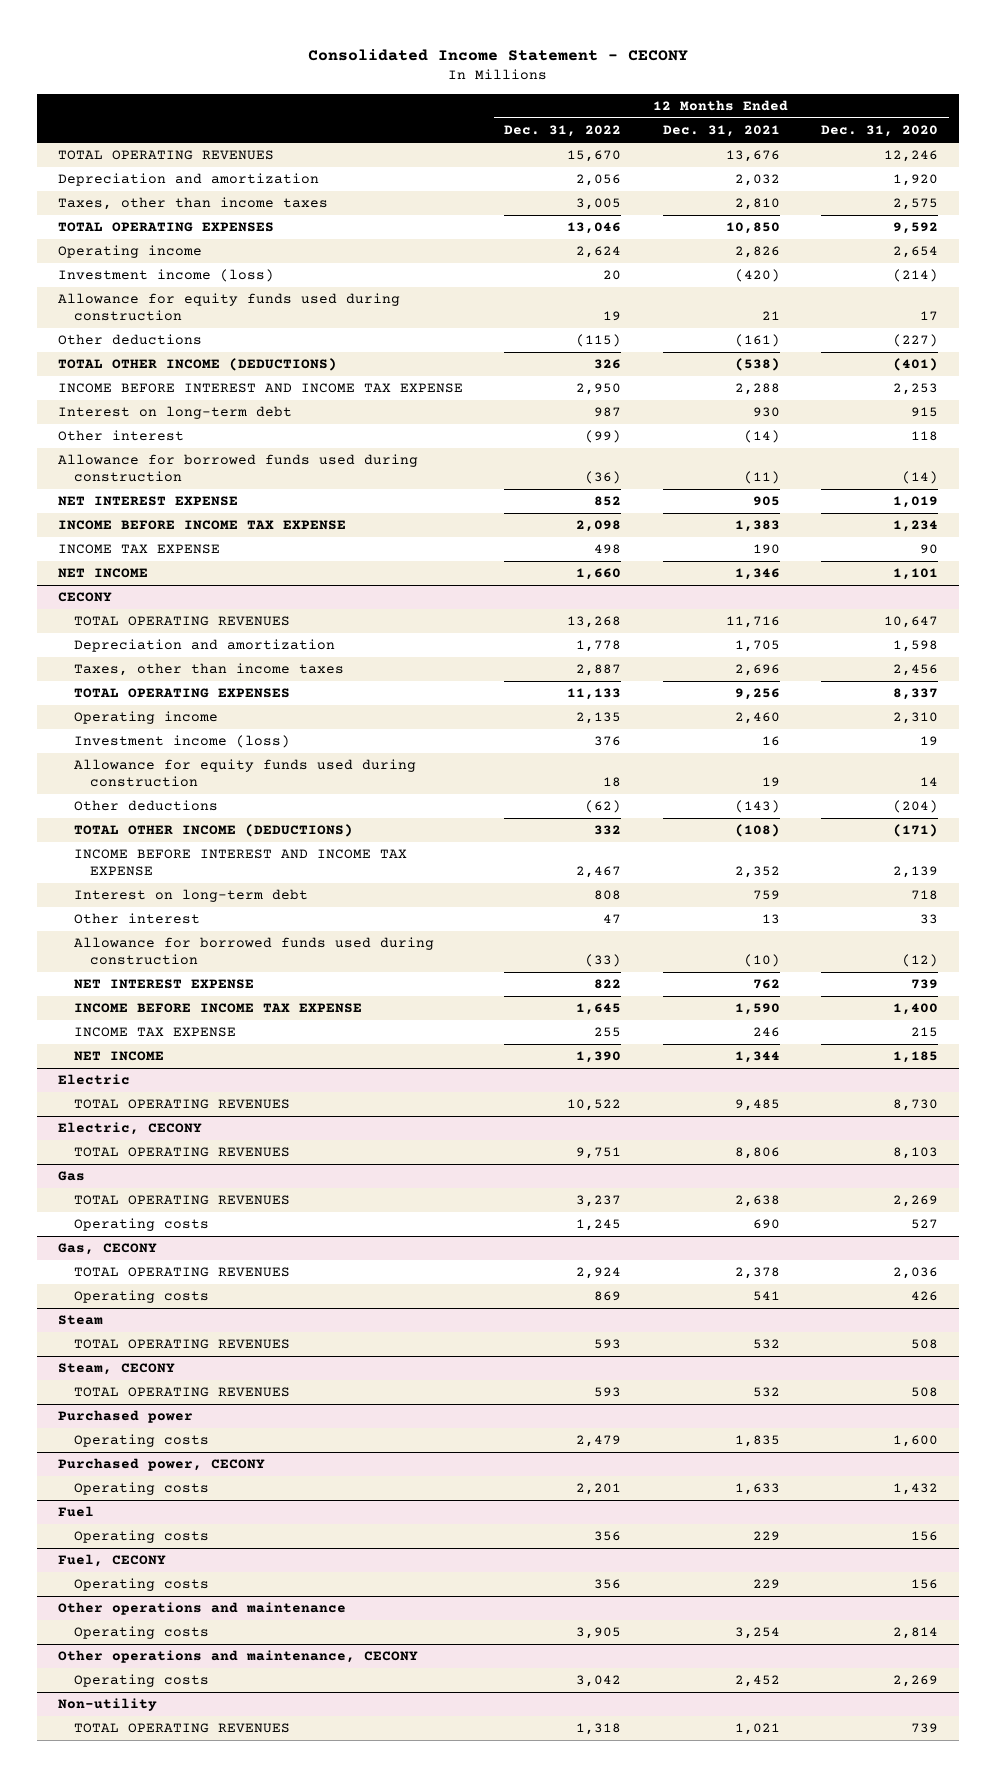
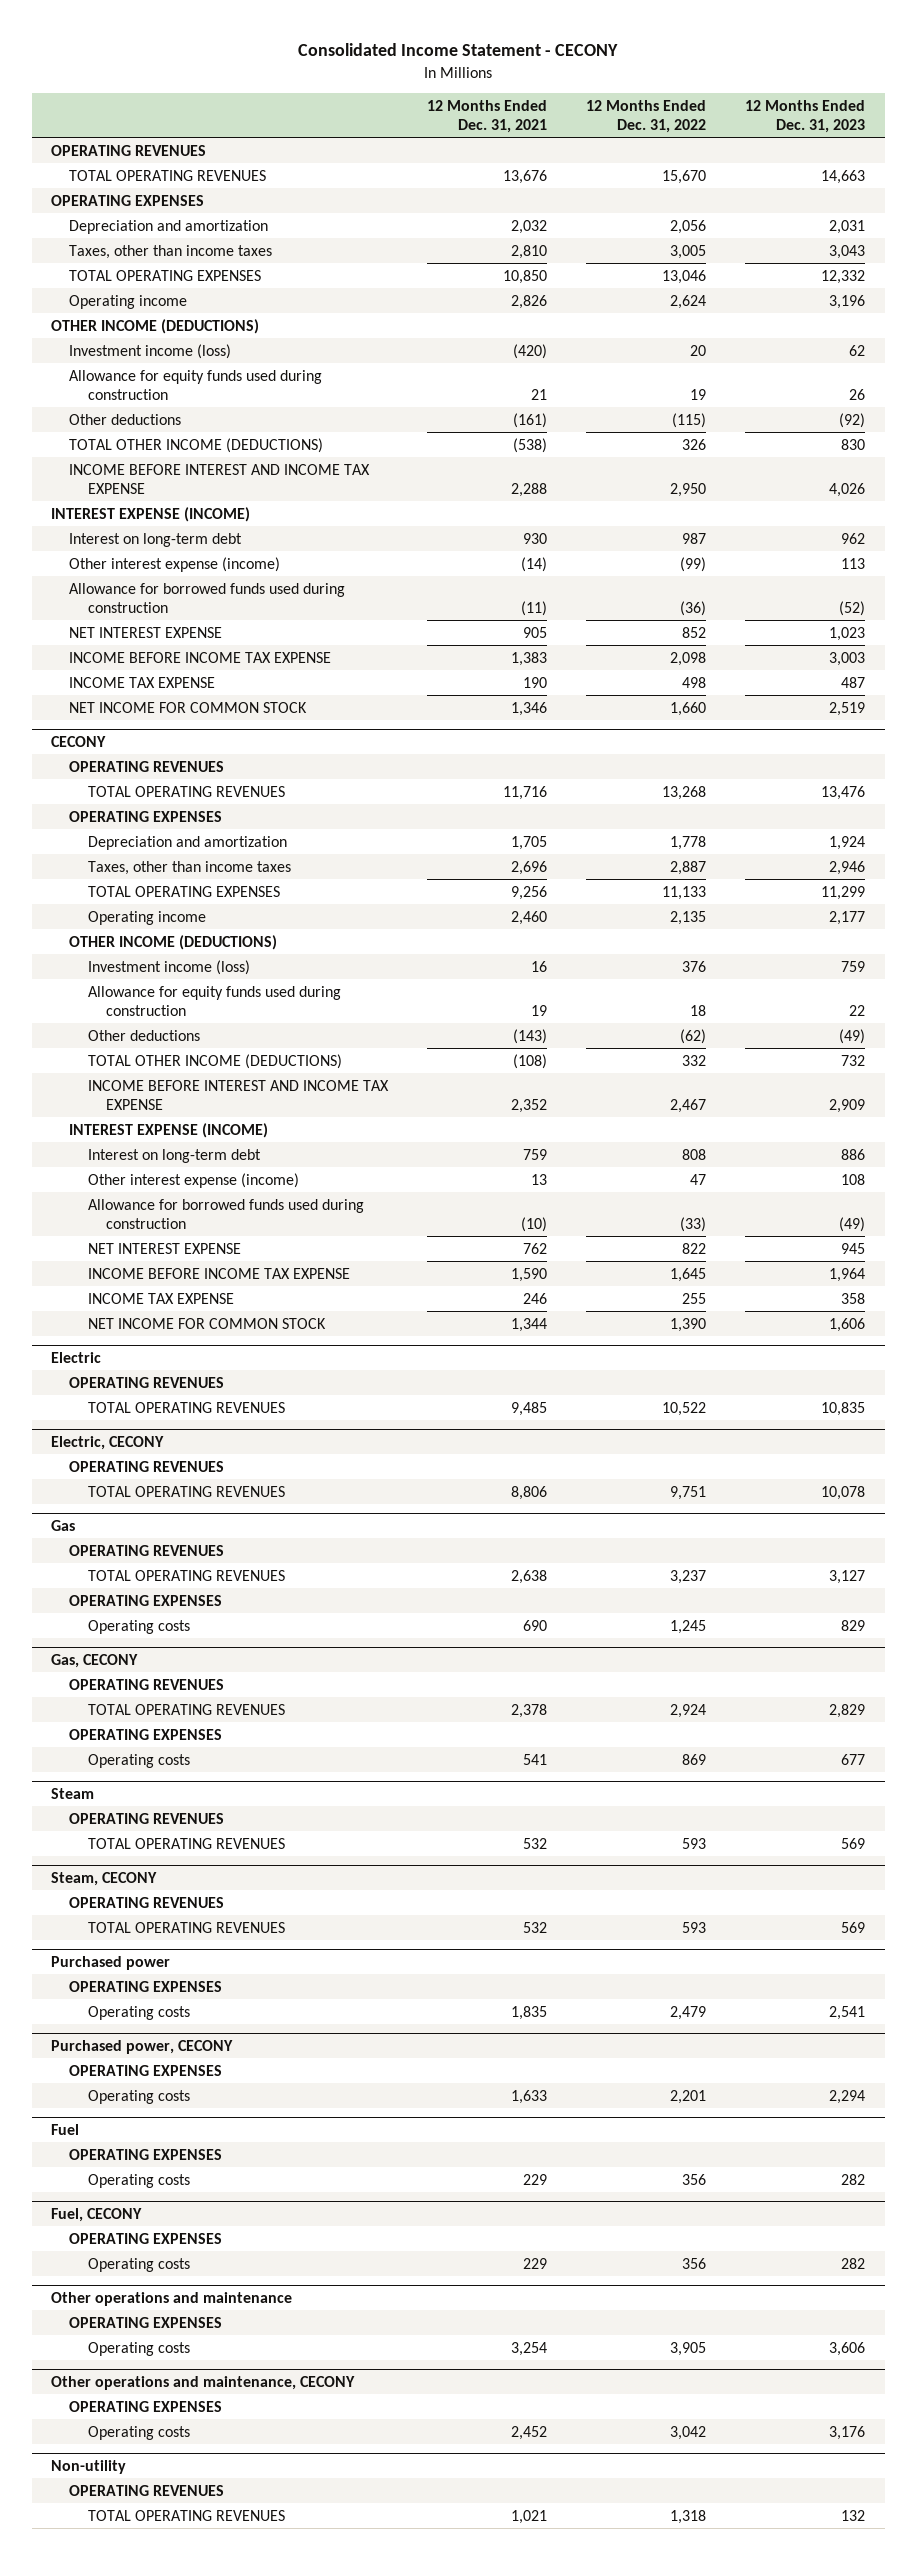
[821,125,939,138] Dec. 31, 2020 -> none
none -> [745,99,866,134] 12 Months Ended Dec. 31, 2023
none -> [51,144,207,156] OPERATING REVENUES
none -> [51,194,205,206] OPERATING EXPENSES
none -> [51,318,260,334] OTHER INCOME (DEDUCTIONS)
none -> [51,506,251,522] INTEREST EXPENSE (INCOME)
[58,430,185,442] Other interest -> [69,556,281,572] Other interest expense (income)
[58,568,149,579] NET INCOME -> [69,701,308,713] NET INCOME FOR COMMON STOCK
none -> [69,760,225,772] OPERATING REVENUES
none -> [69,810,223,822] OPERATING EXPENSES
none -> [69,934,278,950] OTHER INCOME (DEDUCTIONS)
none -> [69,1122,269,1138] INTEREST EXPENSE (INCOME)
[73,913,200,925] Other interest -> [87,1172,299,1188] Other interest expense (income)
[73,1051,164,1062] NET INCOME -> [87,1317,326,1329] NET INCOME FOR COMMON STOCK
none -> [69,1376,225,1388] OPERATING REVENUES
none -> [69,1460,225,1472] OPERATING REVENUES
none -> [69,1544,225,1556] OPERATING REVENUES
none -> [69,1594,223,1606] OPERATING EXPENSES
none -> [69,1678,225,1690] OPERATING REVENUES
none -> [69,1728,223,1740] OPERATING EXPENSES
none -> [69,1812,225,1824] OPERATING REVENUES
none -> [69,1896,225,1908] OPERATING REVENUES
none -> [69,1980,223,1992] OPERATING EXPENSES
none -> [69,2064,223,2076] OPERATING EXPENSES
none -> [69,2148,223,2160] OPERATING EXPENSES
none -> [69,2232,223,2244] OPERATING EXPENSES
none -> [69,2316,223,2328] OPERATING EXPENSES
none -> [69,2400,223,2412] OPERATING EXPENSES
none -> [69,2484,225,2496] OPERATING REVENUES

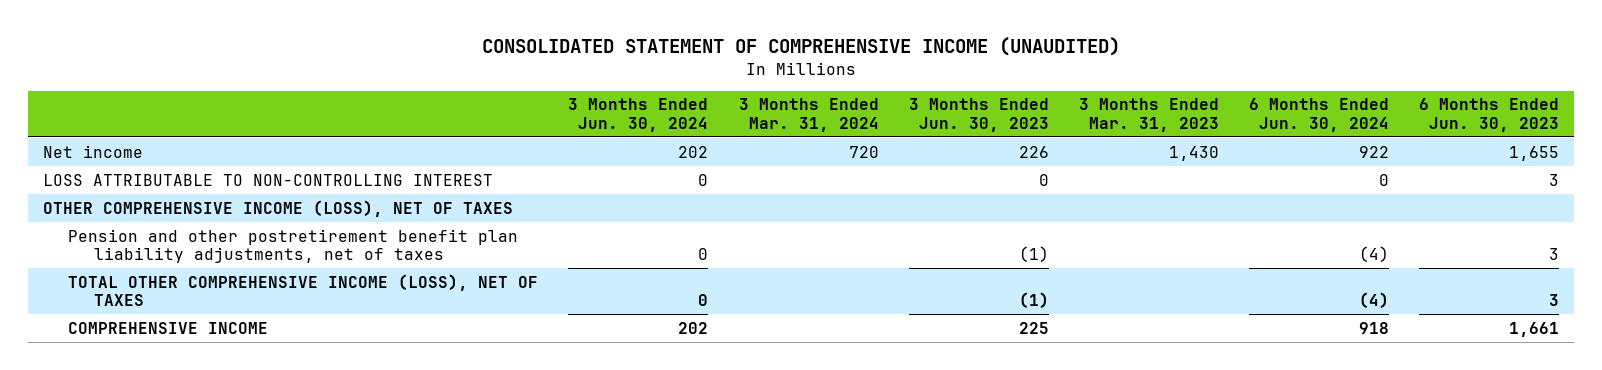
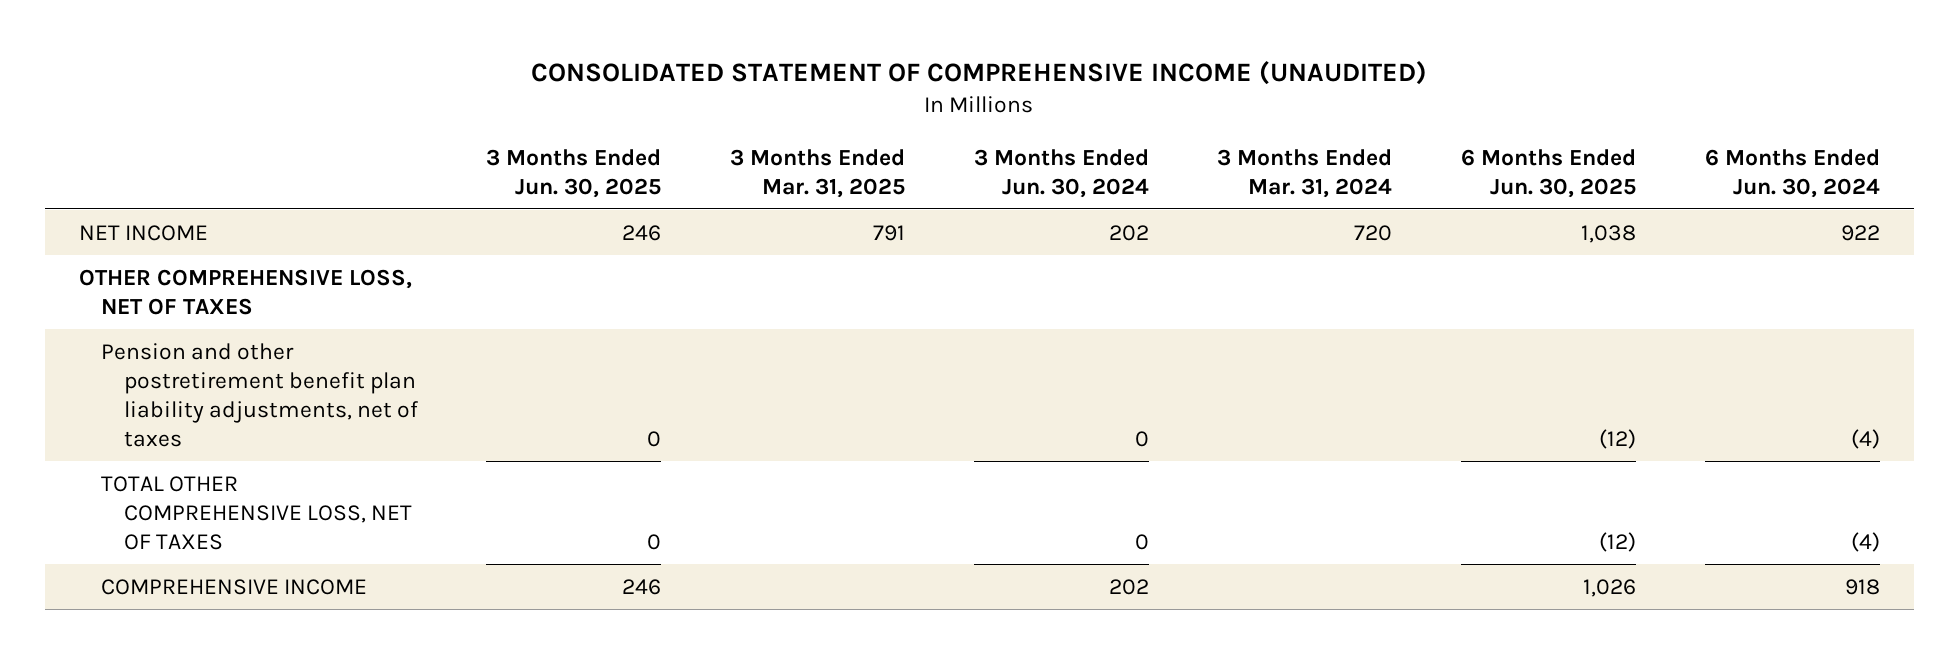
[908,98,1049,132] 3 Months Ended Jun. 30, 2023 -> none
[1078,98,1219,132] 3 Months Ended Mar. 31, 2023 -> none
[1418,98,1559,132] 6 Months Ended Jun. 30, 2023 -> none
none -> [486,148,662,198] 3 Months Ended Jun. 30, 2025
none -> [730,148,906,198] 3 Months Ended Mar. 31, 2025
none -> [1460,148,1636,198] 6 Months Ended Jun. 30, 2025
[43,173,494,186] LOSS ATTRIBUTABLE TO NON-CONTROLLING INTEREST -> none
[43,144,144,158] Net income -> [78,224,208,241] NET INCOME
[43,199,514,217] OTHER COMPREHENSIVE INCOME (LOSS), NET OF TAXES -> [78,268,412,315] OTHER COMPREHENSIVE LOSS, NET OF TAXES
[68,273,539,307] TOTAL OTHER COMPREHENSIVE INCOME (LOSS), NET OF TAXES -> [101,475,412,551] TOTAL OTHER COMPREHENSIVE LOSS, NET OF TAXES

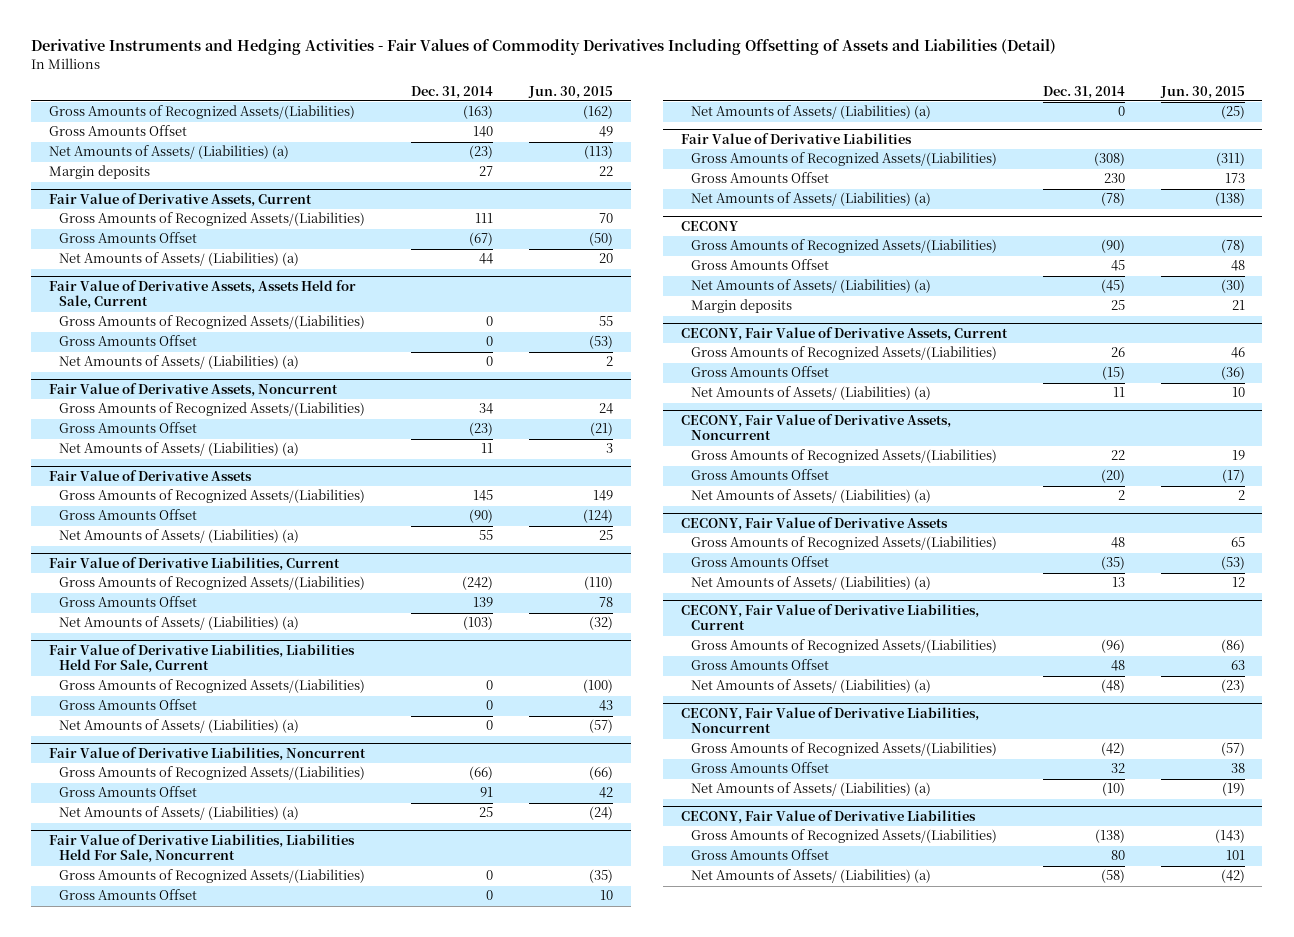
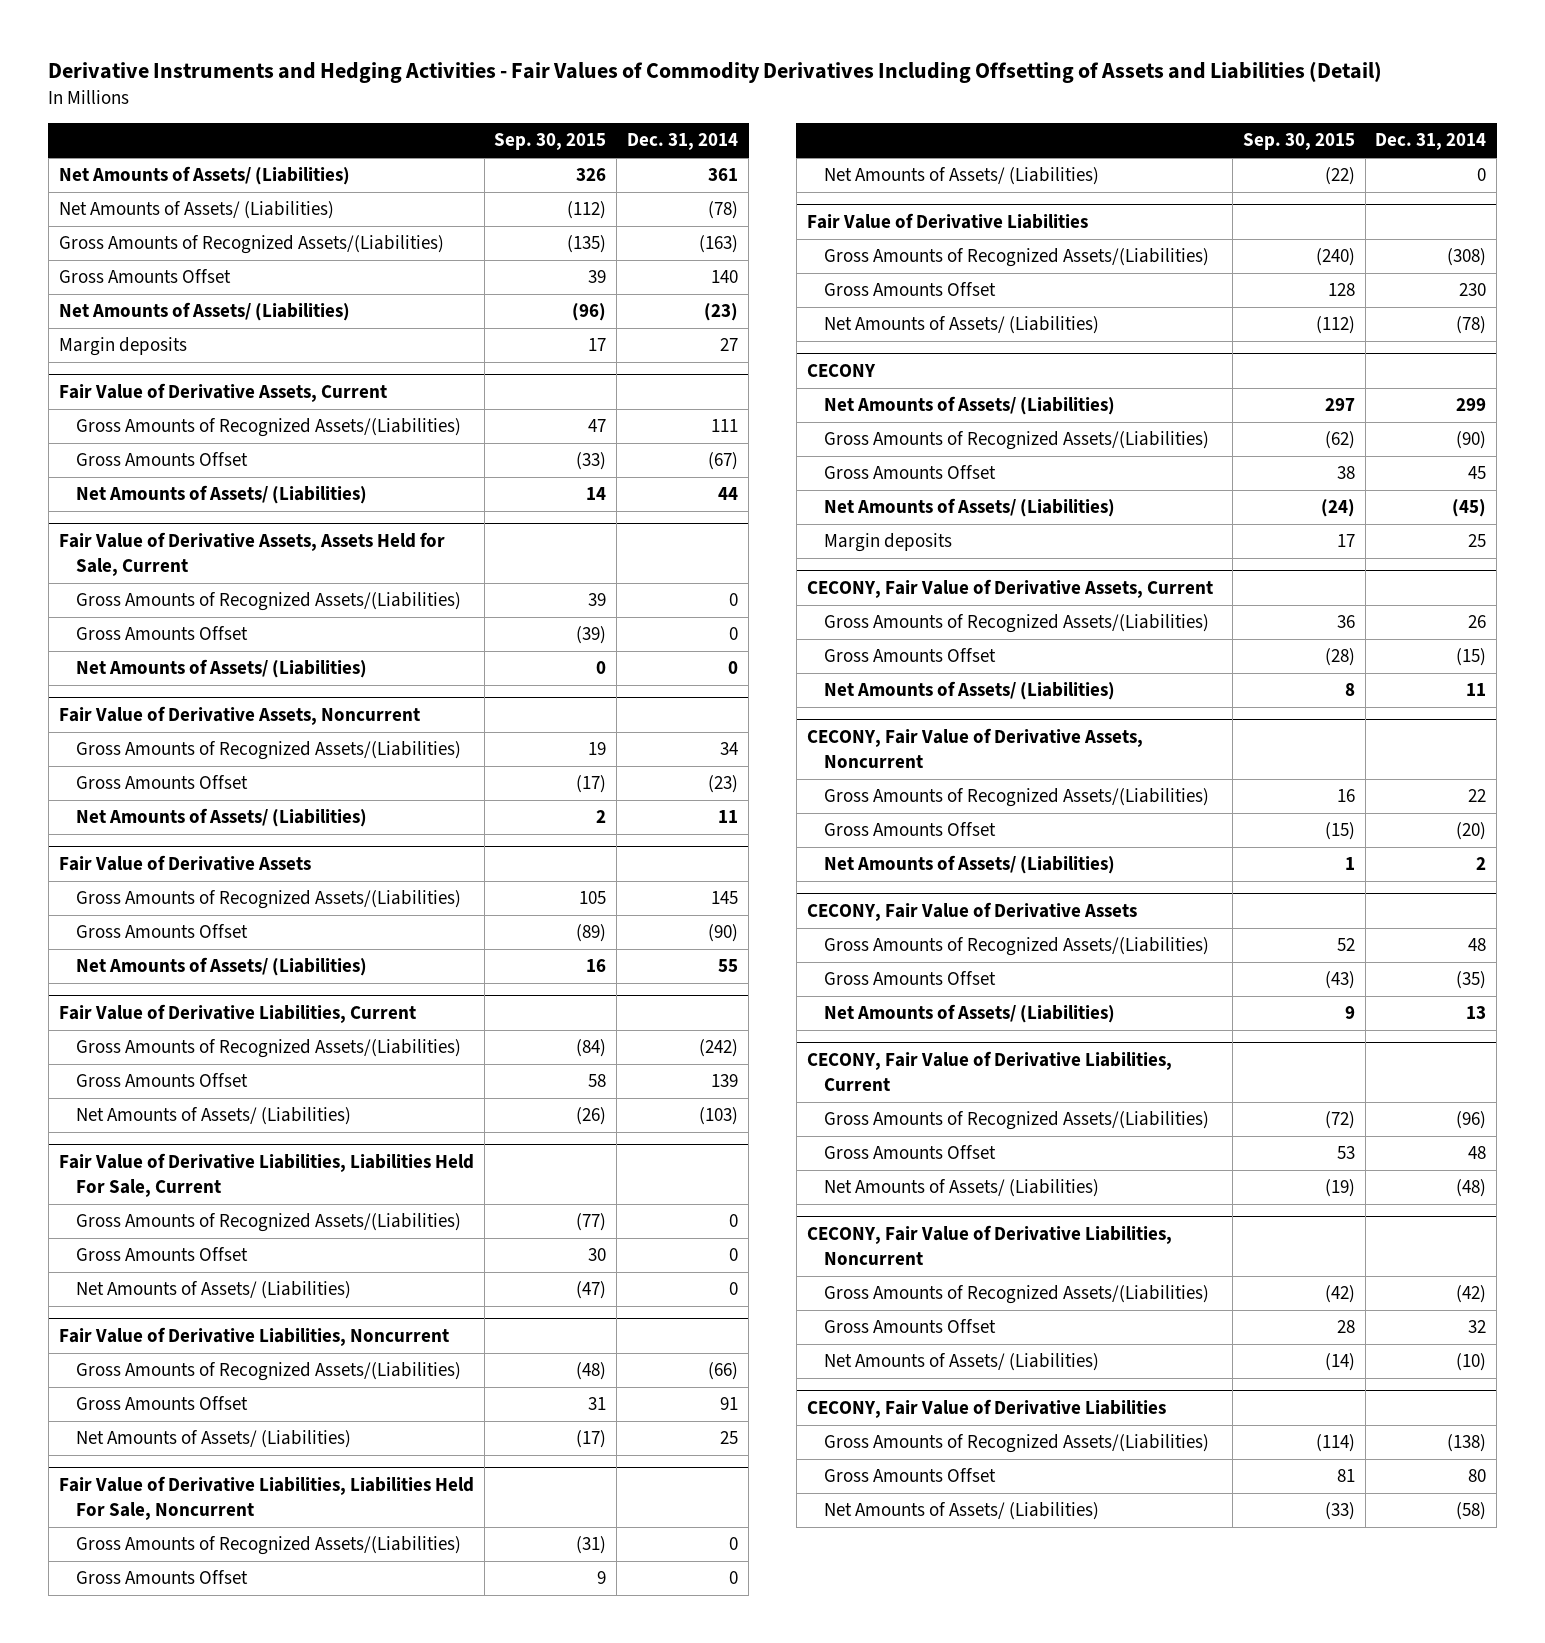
[528,85,614,99] Jun. 30, 2015 -> none
none -> [494,133,607,151] Sep. 30, 2015
none -> [58,166,350,186] Net Amounts of Assets/ (Liabilities)
none -> [58,201,334,220] Net Amounts of Assets/ (Liabilities)
[49,145,290,160] Net Amounts of Assets/ (Liabilities) (a) -> [58,302,350,322] Net Amounts of Assets/ (Liabilities)
[59,252,300,267] Net Amounts of Assets/ (Liabilities) (a) -> [75,485,367,505] Net Amounts of Assets/ (Liabilities)
[59,355,300,370] Net Amounts of Assets/ (Liabilities) (a) -> [75,659,367,679] Net Amounts of Assets/ (Liabilities)
[59,442,300,457] Net Amounts of Assets/ (Liabilities) (a) -> [75,808,367,828] Net Amounts of Assets/ (Liabilities)
[59,529,300,544] Net Amounts of Assets/ (Liabilities) (a) -> [75,957,367,977] Net Amounts of Assets/ (Liabilities)
[59,616,300,631] Net Amounts of Assets/ (Liabilities) (a) -> [75,1107,351,1126] Net Amounts of Assets/ (Liabilities)
[59,719,300,734] Net Amounts of Assets/ (Liabilities) (a) -> [75,1281,351,1300] Net Amounts of Assets/ (Liabilities)
[59,806,300,821] Net Amounts of Assets/ (Liabilities) (a) -> [75,1430,351,1449] Net Amounts of Assets/ (Liabilities)
[690,105,931,120] Net Amounts of Assets/ (Liabilities) (a) -> [823,167,1099,186] Net Amounts of Assets/ (Liabilities)
[690,192,931,207] Net Amounts of Assets/ (Liabilities) (a) -> [823,316,1099,335] Net Amounts of Assets/ (Liabilities)
none -> [823,396,1115,416] Net Amounts of Assets/ (Liabilities)
[690,279,931,294] Net Amounts of Assets/ (Liabilities) (a) -> [823,498,1115,518] Net Amounts of Assets/ (Liabilities)
[690,386,931,401] Net Amounts of Assets/ (Liabilities) (a) -> [823,681,1115,701] Net Amounts of Assets/ (Liabilities)
[690,489,931,504] Net Amounts of Assets/ (Liabilities) (a) -> [823,855,1115,875] Net Amounts of Assets/ (Liabilities)
[690,576,931,591] Net Amounts of Assets/ (Liabilities) (a) -> [823,1004,1115,1024] Net Amounts of Assets/ (Liabilities)
[690,679,931,694] Net Amounts of Assets/ (Liabilities) (a) -> [823,1179,1099,1198] Net Amounts of Assets/ (Liabilities)
[690,782,931,797] Net Amounts of Assets/ (Liabilities) (a) -> [823,1353,1099,1372] Net Amounts of Assets/ (Liabilities)
[690,869,931,884] Net Amounts of Assets/ (Liabilities) (a) -> [823,1502,1099,1521] Net Amounts of Assets/ (Liabilities)

